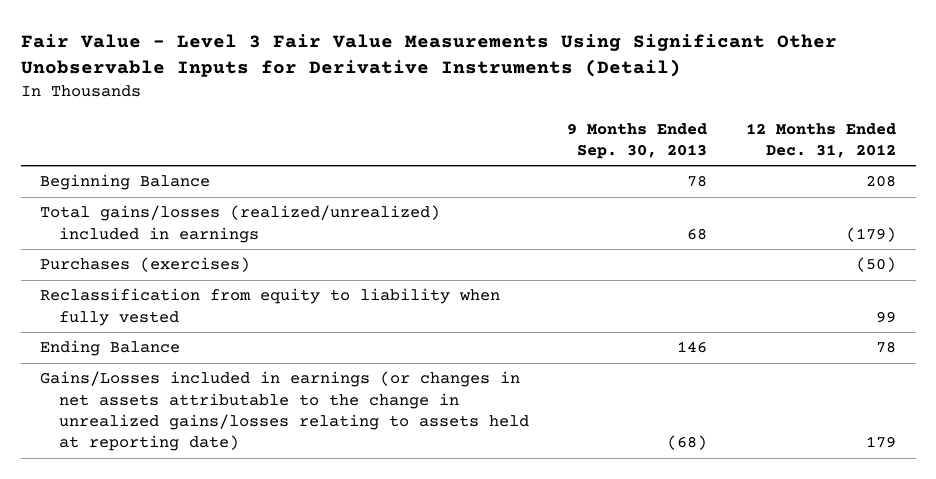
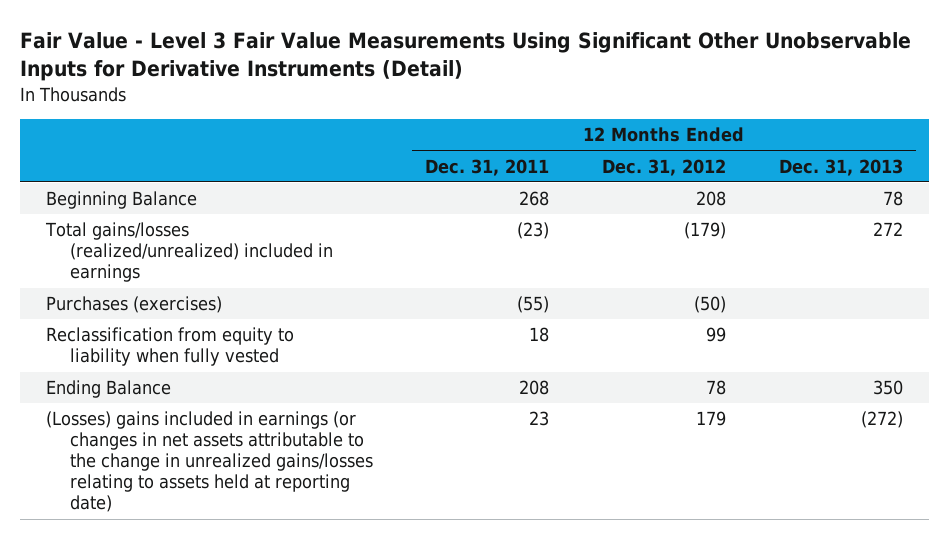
[567,122,708,159] 9 Months Ended Sep. 30, 2013 -> none
none -> [425,158,550,176] Dec. 31, 2011
none -> [778,158,903,176] Dec. 31, 2013
[39,371,529,452] Gains/Losses included in earnings (or changes in net assets attributable to the change in unrealized gains/losses relating to assets held at reporting date) -> [45,411,373,513] (Losses) gains included in earnings (or changes in net assets attributable to the change in unrealized gains/losses relating to assets held at reporting date)

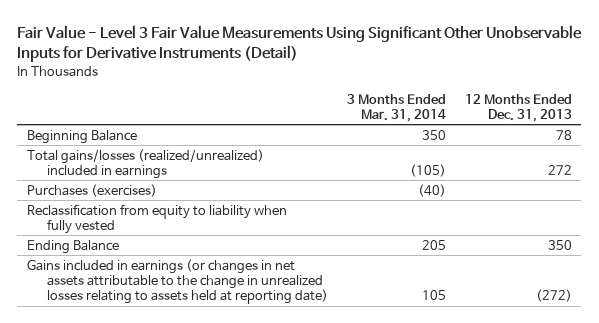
[425,158,550,176] Dec. 31, 2011 -> none
[602,158,727,176] Dec. 31, 2012 -> none
none -> [346,93,446,123] 3 Months Ended Mar. 31, 2014
[45,411,373,513] (Losses) gains included in earnings (or changes in net assets attributable to the change in unrealized gains/losses relating to assets held at reporting date) -> [26,258,328,305] Gains included in earnings (or changes in net assets attributable to the change in unrealized losses relating to assets held at reporting date)

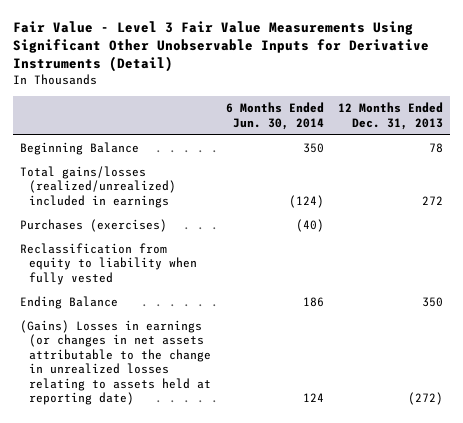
[346,93,446,123] 3 Months Ended Mar. 31, 2014 -> none
none -> [225,102,324,130] 6 Months Ended Jun. 30, 2014
[26,258,328,305] Gains included in earnings (or changes in net assets attributable to the change in unrealized losses relating to assets held at reporting date) -> [20,320,212,406] (Gains) Losses in earnings (or changes in net assets attributable to the change in unrealized losses relating to assets held at reporting date)

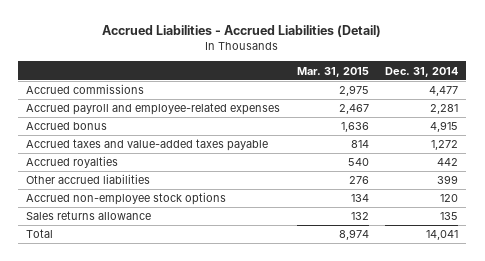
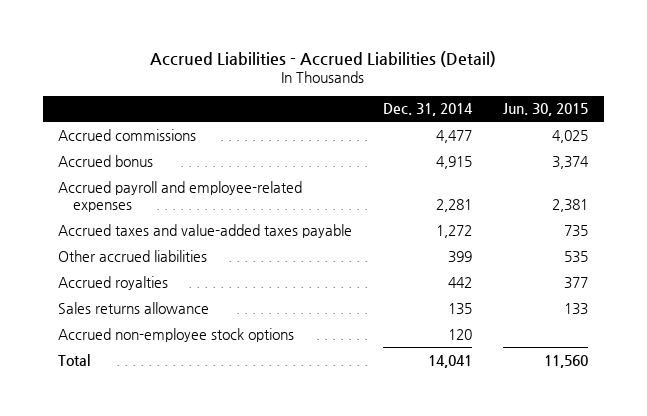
[296,66,369,77] Mar. 31, 2015 -> none
none -> [503,103,589,117] Jun. 30, 2015
[26,103,281,116] Accrued payroll and employee-related expenses -> [58,180,303,213] Accrued payroll and employee-related expenses
[26,156,119,169] Accrued royalties -> [58,275,169,290] Accrued royalties
[26,192,227,206] Accrued non-employee stock options -> [58,327,295,342] Accrued non-employee stock options

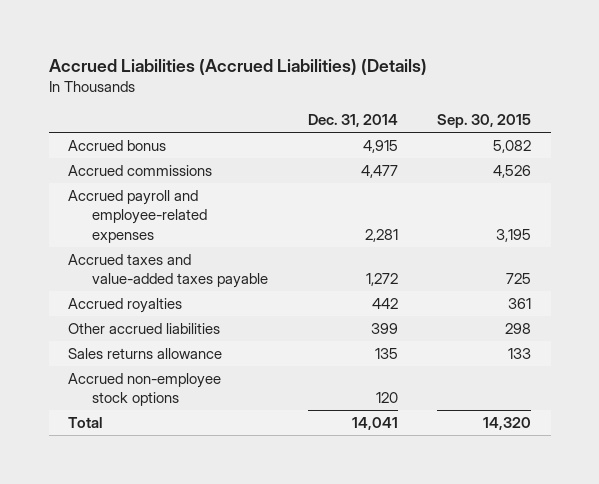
[150,50,497,67] Accrued Liabilities - Accrued Liabilities (Detail) -> [48,58,427,75] Accrued Liabilities (Accrued Liabilities) (Details)
[503,103,589,117] Jun. 30, 2015 -> none
none -> [437,114,532,129] Sep. 30, 2015
[58,128,197,141] Accrued commissions -> [68,164,213,176] Accrued commissions
[58,249,208,262] Other accrued liabilities -> [68,322,221,334] Other accrued liabilities

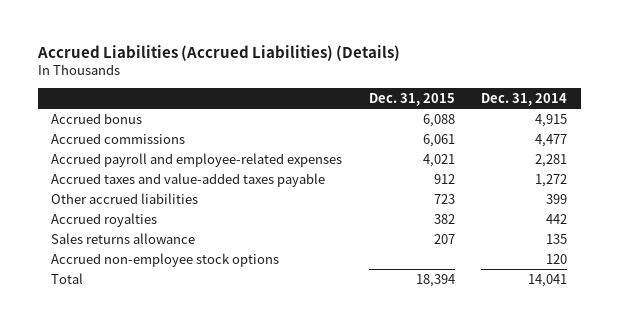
[437,114,532,129] Sep. 30, 2015 -> none
none -> [368,92,455,106] Dec. 31, 2015
[68,297,183,313] Accrued royalties -> [51,212,158,227] Accrued royalties

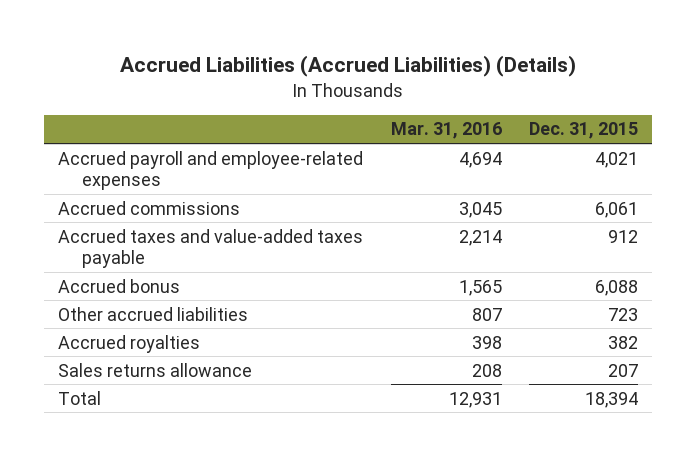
[481,92,568,106] Dec. 31, 2014 -> none
none -> [390,122,502,140] Mar. 31, 2016
[51,132,186,144] Accrued commissions -> [58,200,241,215] Accrued commissions
[51,112,143,124] Accrued bonus -> [58,278,181,293] Accrued bonus
[51,252,280,267] Accrued non-employee stock options -> none

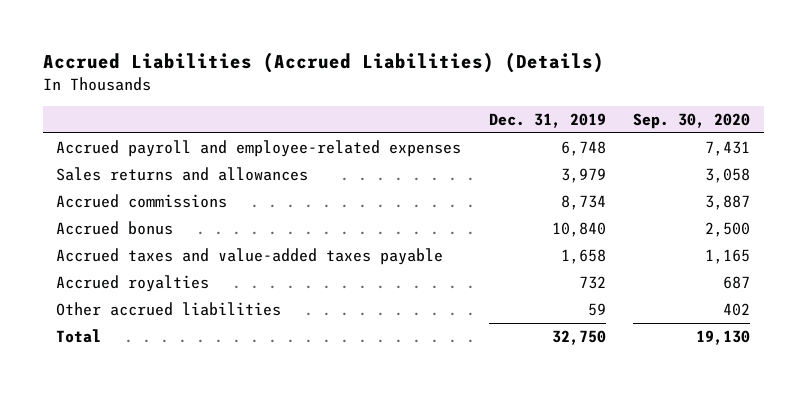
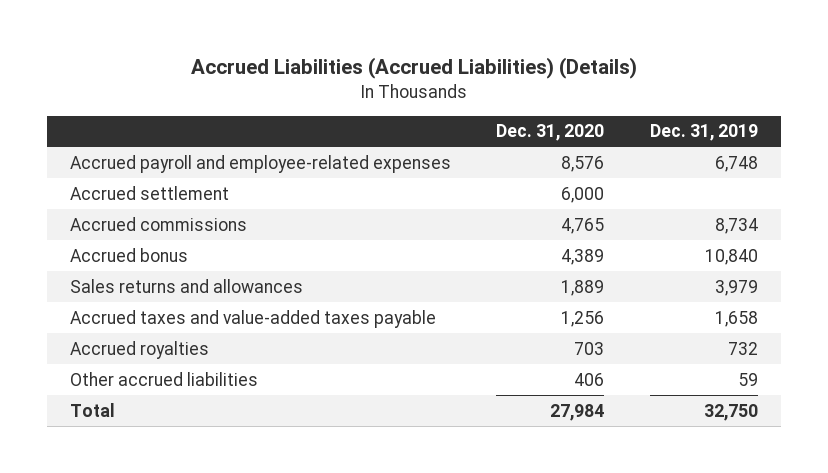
[633,112,751,129] Sep. 30, 2020 -> none
none -> [496,124,605,142] Dec. 31, 2020
none -> [69,185,229,200] Accrued settlement
[56,167,309,182] Sales returns and allowances -> [69,278,303,293] Sales returns and allowances

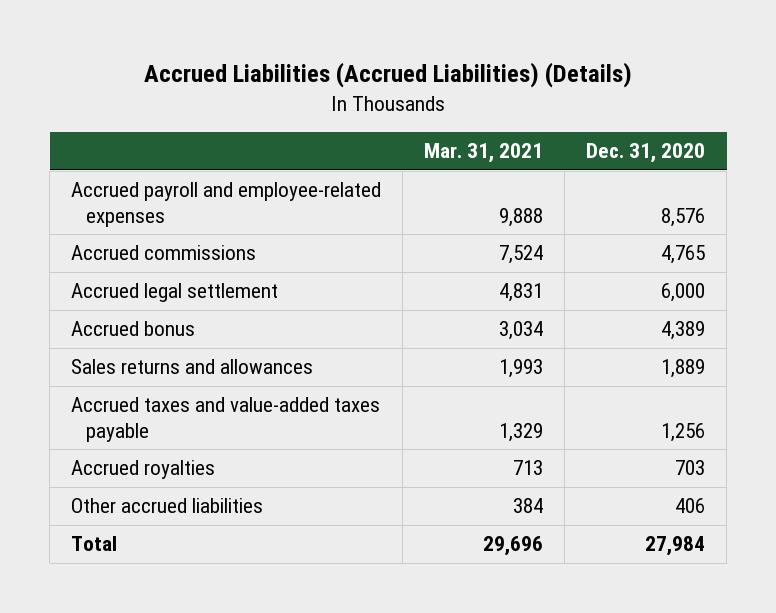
[650,124,759,142] Dec. 31, 2019 -> none
none -> [424,143,544,164] Mar. 31, 2021
[69,185,229,200] Accrued settlement -> none
none -> [71,283,279,303] Accrued legal settlement

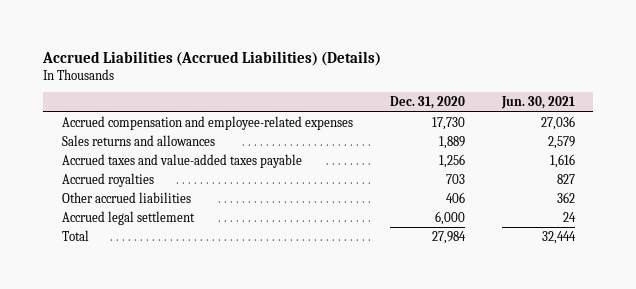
[424,143,544,164] Mar. 31, 2021 -> none
none -> [500,96,575,110] Jun. 30, 2021
[71,245,257,261] Accrued commissions -> none
[71,321,196,337] Accrued bonus -> none
[71,182,382,227] Accrued payroll and employee-related expenses -> [61,115,353,130] Accrued compensation and employee-related expenses
[661,207,706,227] 8,576 -> [431,116,465,130] 17,730
[71,283,279,303] Accrued legal settlement -> [61,210,195,225] Accrued legal settlement

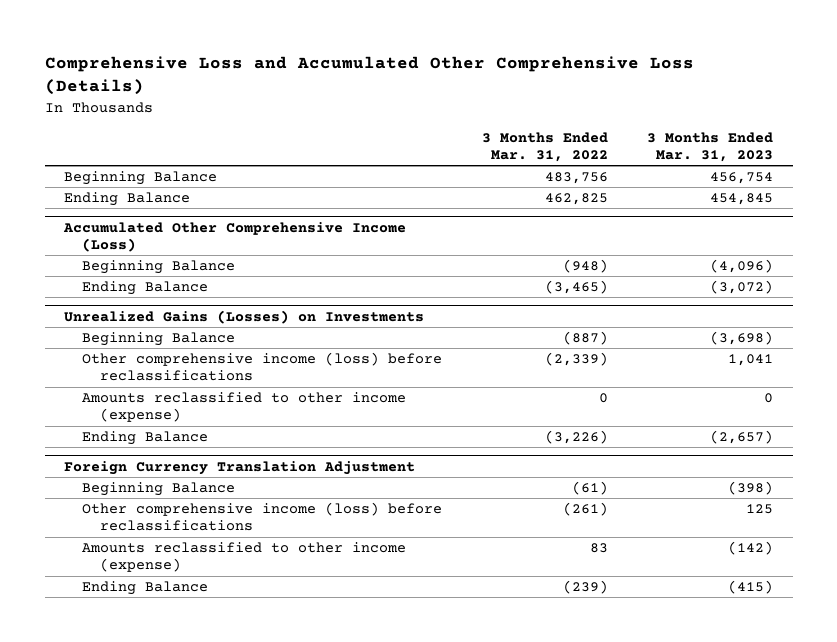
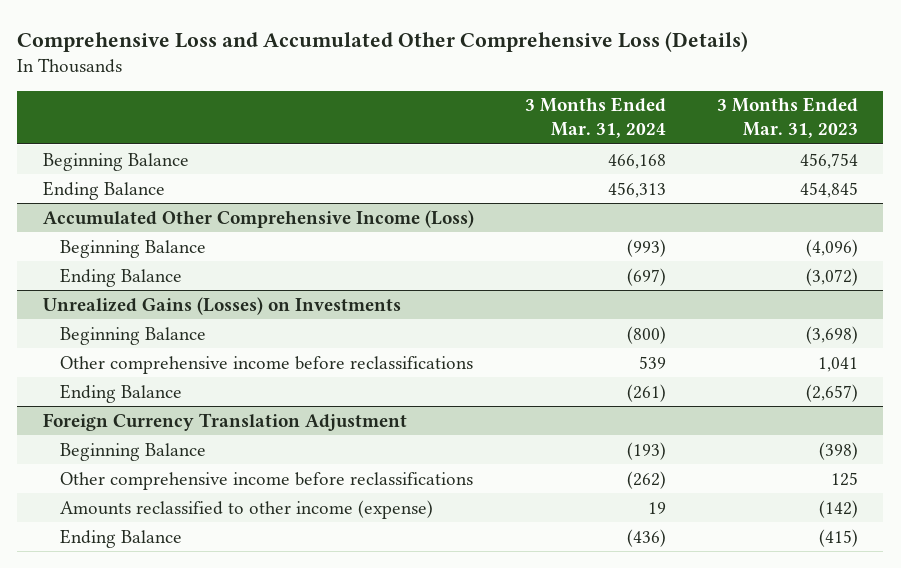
[481,131,608,163] 3 Months Ended Mar. 31, 2022 -> none
none -> [524,97,666,139] 3 Months Ended Mar. 31, 2024
[82,391,407,423] Amounts reclassified to other income (expense) -> none
[82,351,443,382] Other comprehensive income (loss) before reclassifications -> [60,355,474,374] Other comprehensive income before reclassifications
[82,501,443,532] Other comprehensive income (loss) before reclassifications -> [60,471,474,490] Other comprehensive income before reclassifications

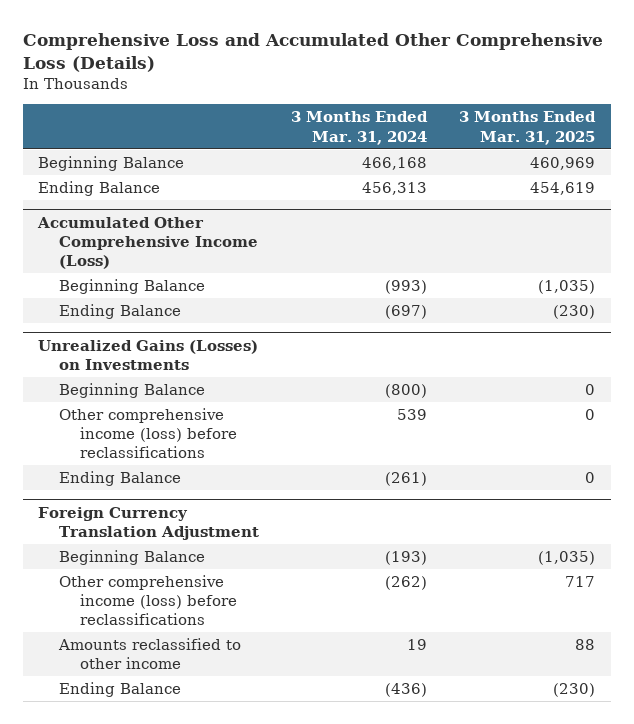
[716,97,858,139] 3 Months Ended Mar. 31, 2023 -> none
none -> [459,111,597,145] 3 Months Ended Mar. 31, 2025
[60,355,474,374] Other comprehensive income before reclassifications -> [59,408,238,459] Other comprehensive income (loss) before reclassifications
[60,471,474,490] Other comprehensive income before reclassifications -> [59,575,238,626] Other comprehensive income (loss) before reclassifications
[60,499,434,519] Amounts reclassified to other income (expense) -> [58,638,242,670] Amounts reclassified to other income

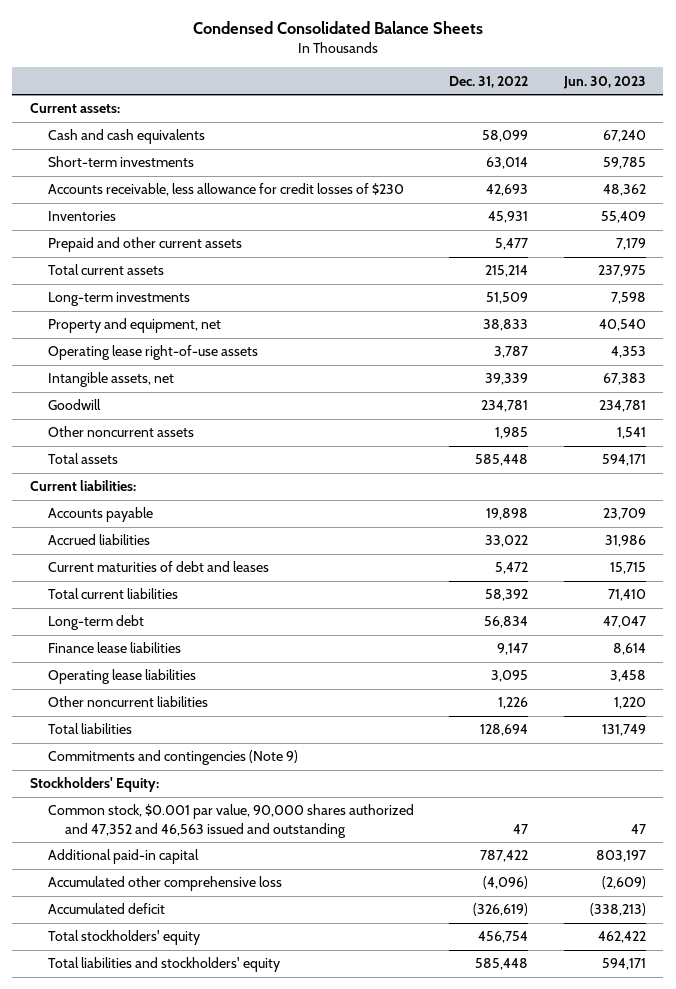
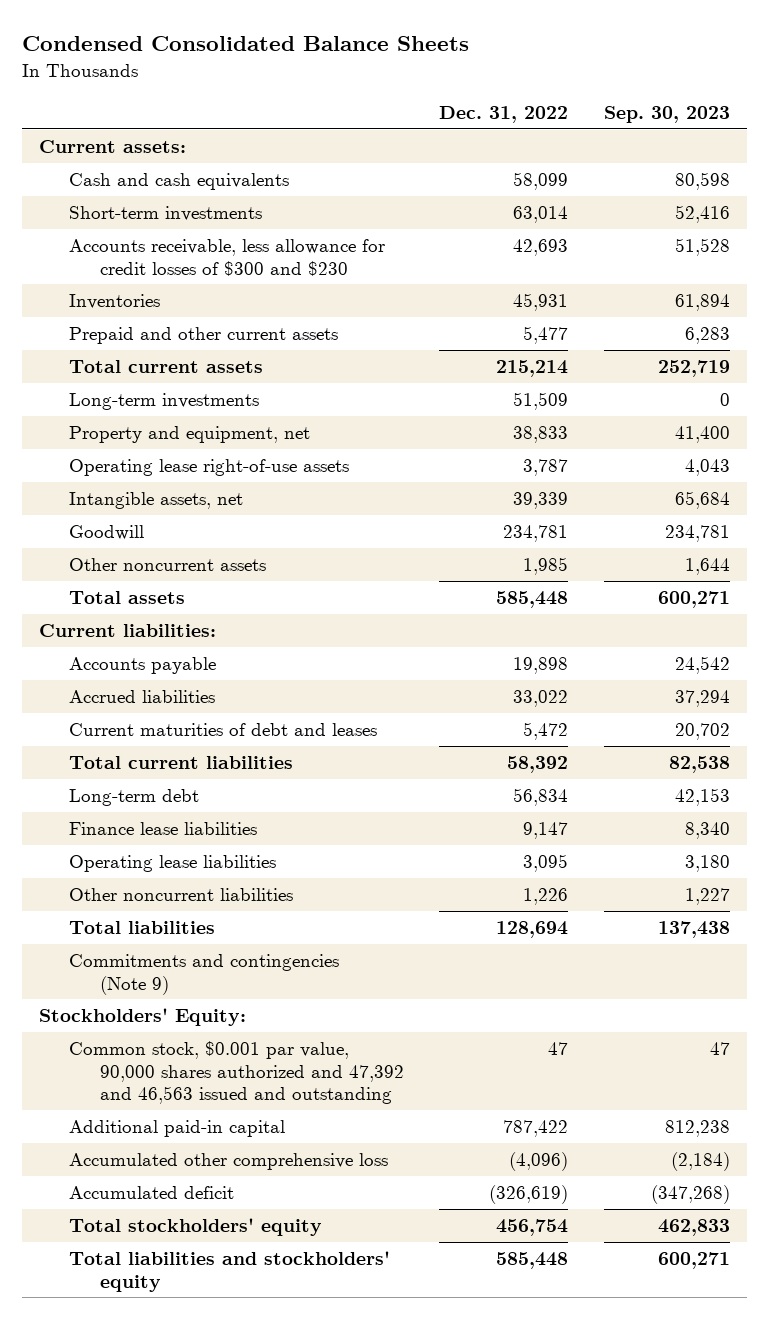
[562,75,646,89] Jun. 30, 2023 -> none
none -> [603,105,730,123] Sep. 30, 2023
[47,183,404,197] Accounts receivable, less allowance for credit losses of $230 -> [69,239,386,276] Accounts receivable, less allowance for credit losses of $300 and $230
[47,804,414,838] Common stock, $0.001 par value, 90,000 shares authorized and 47,352 and 46,563 issued and outstanding -> [69,1041,404,1104] Common stock, $0.001 par value, 90,000 shares authorized and 47,392 and 46,563 issued and outstanding

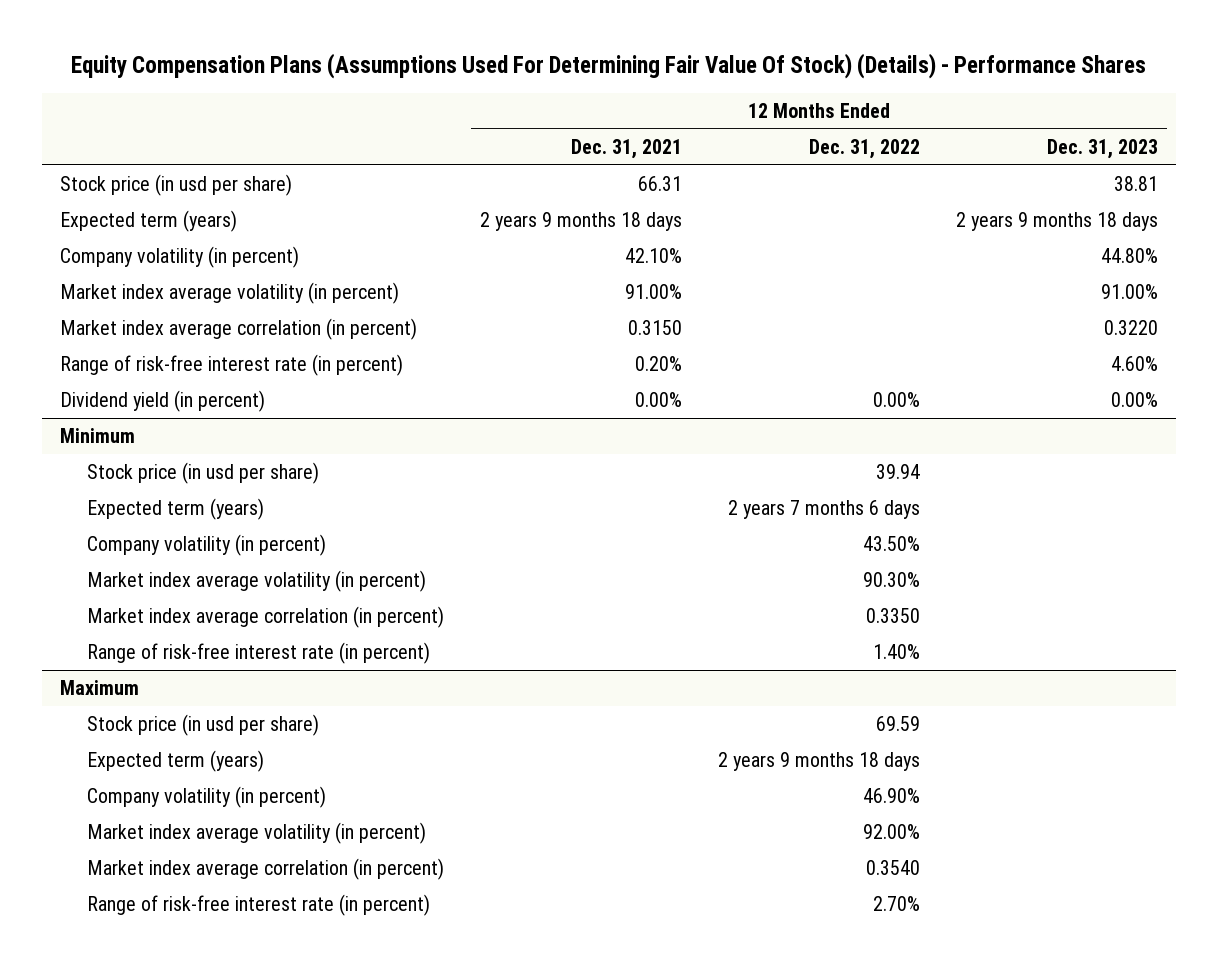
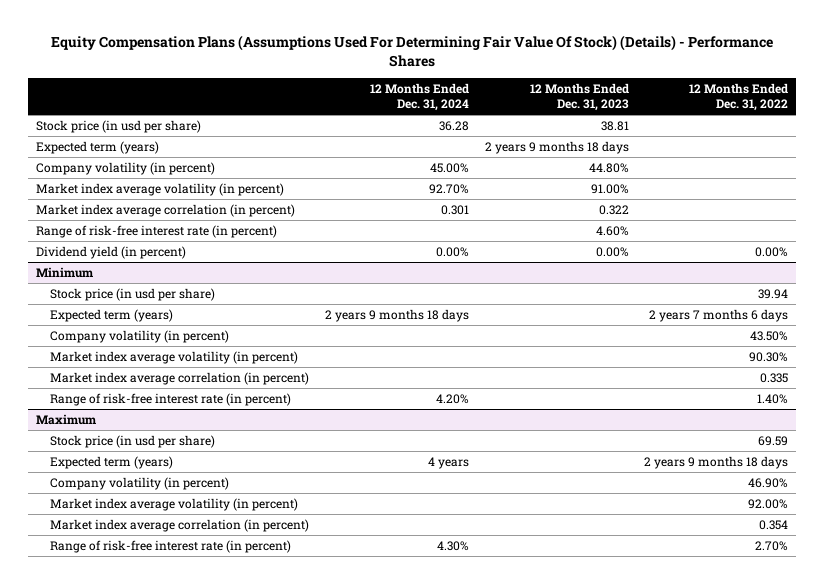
[571,138,683,159] Dec. 31, 2021 -> none
none -> [369,83,469,112] 12 Months Ended Dec. 31, 2024
[1104,320,1159,336] 0.3220 -> [598,204,629,215] 0.322
[866,608,921,624] 0.3350 -> [760,372,789,383] 0.335
[866,860,921,876] 0.3540 -> [759,519,789,530] 0.354

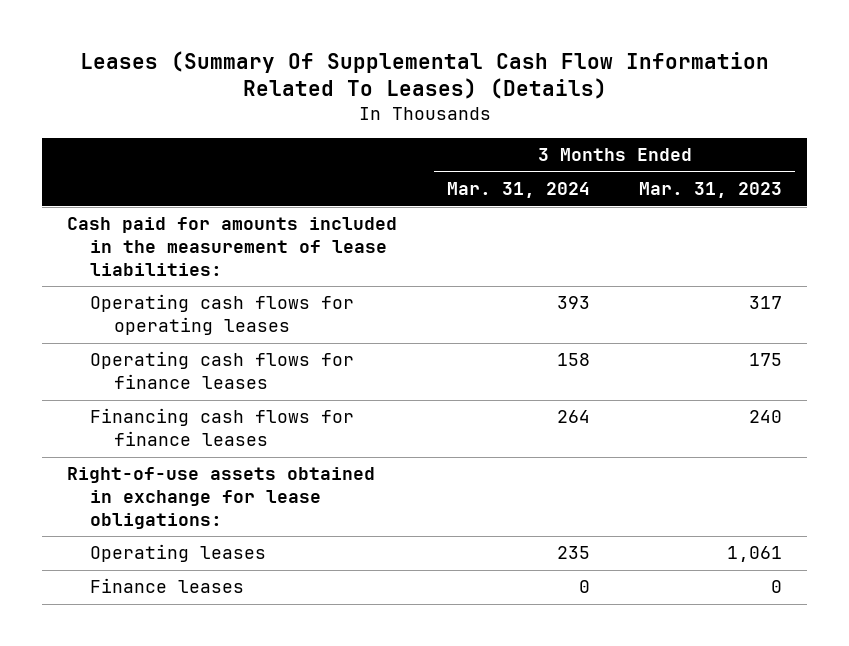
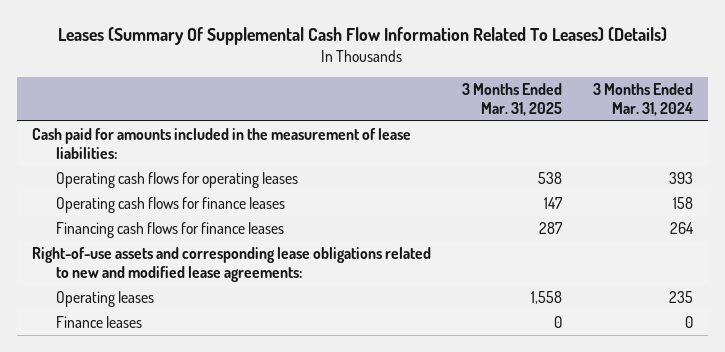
[639,182,783,199] Mar. 31, 2023 -> none
none -> [461,82,562,117] 3 Months Ended Mar. 31, 2025
[66,467,375,530] Right-of-use assets obtained in exchange for lease obligations: -> [32,247,432,283] Right-of-use assets and corresponding lease obligations related to new and modified lease agreements:

